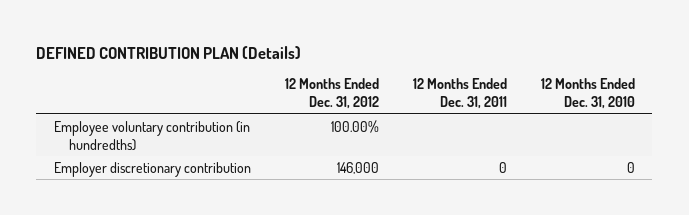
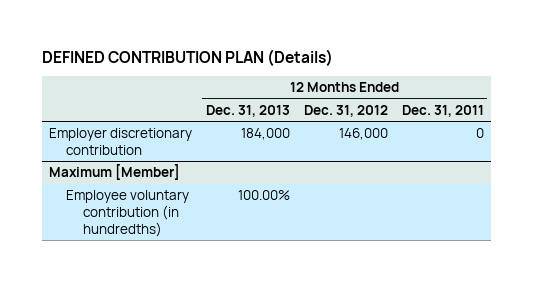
[541,78,636,110] 12 Months Ended Dec. 31, 2010 -> none
none -> [205,104,290,117] Dec. 31, 2013
[53,120,250,151] Employee voluntary contribution (in hundredths) -> none
none -> [48,164,180,181] Maximum [Member]
none -> [65,190,189,237] Employee voluntary contribution (in hundredths)

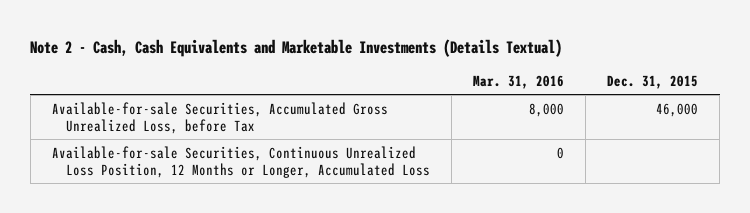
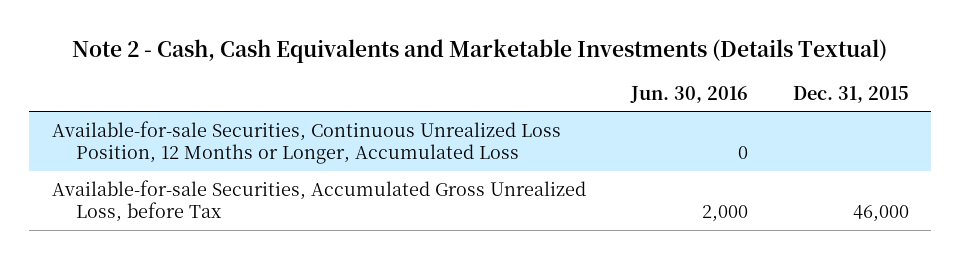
[472,74,564,89] Mar. 31, 2016 -> none
none -> [629,85,748,103] Jun. 30, 2016
[51,101,388,134] Available-for-sale Securities, Accumulated Gross Unrealized Loss, before Tax -> [51,179,586,223] Available-for-sale Securities, Accumulated Gross Unrealized Loss, before Tax

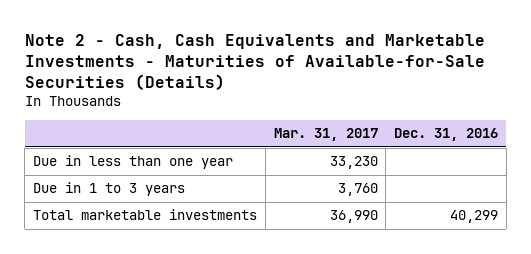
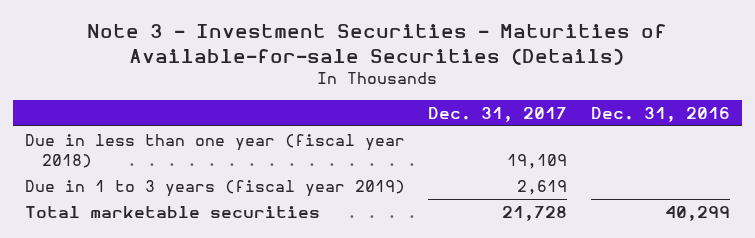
[24,33,485,90] Note 2 - Cash, Cash Equivalents and Marketable Investments - Maturities of Available-for-Sale Securities (Details) -> [87,23,668,65] Note 3 - Investment Securities - Maturities of Available-for-sale Securities (Details)
[273,128,378,142] Mar. 31, 2017 -> none
none -> [428,107,568,123] Dec. 31, 2017
[32,155,233,170] Due in less than one year -> [24,133,405,169] Due in less than one year (fiscal year 2018)
[32,182,185,197] Due in 1 to 3 years -> [24,179,405,197] Due in 1 to 3 years (fiscal year 2019)
[32,209,257,221] Total marketable investments -> [24,205,320,218] Total marketable securities

